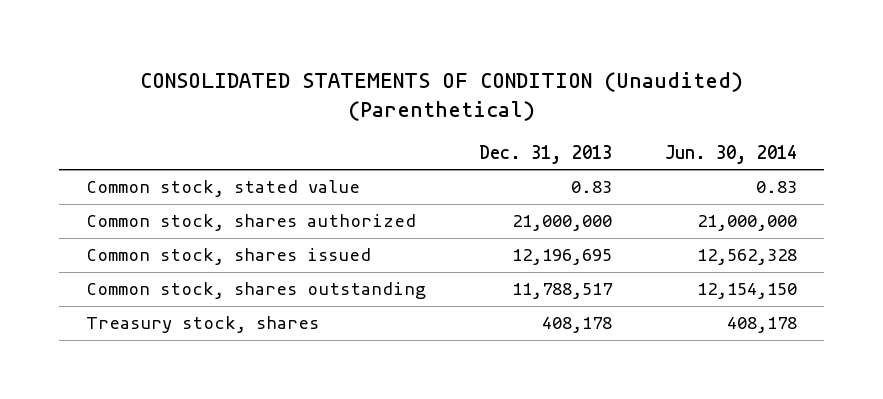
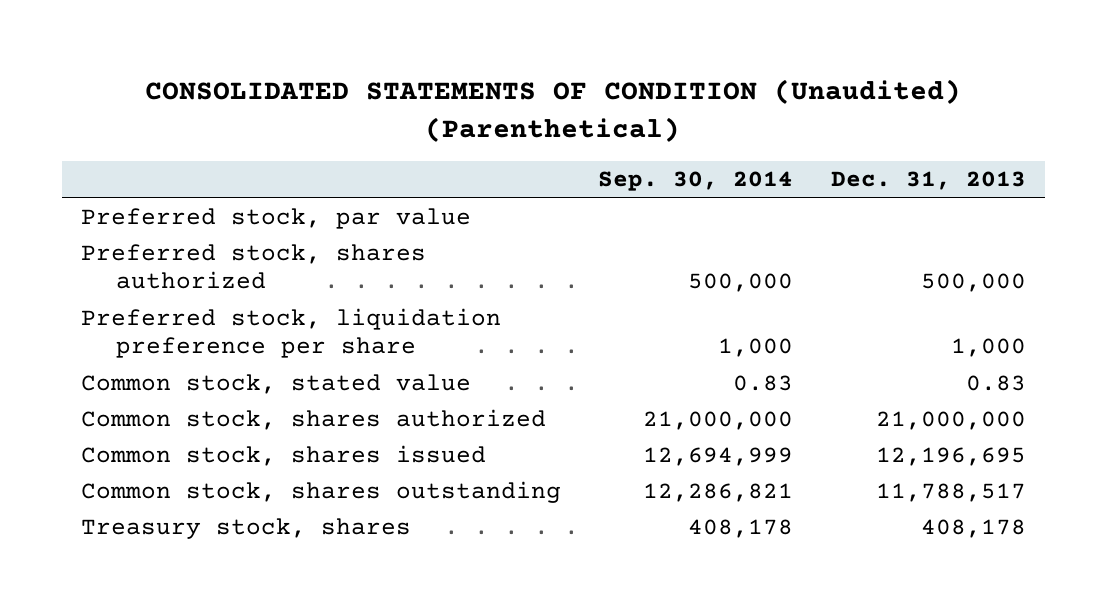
[665,144,798,164] Jun. 30, 2014 -> none
none -> [598,171,794,192] Sep. 30, 2014
none -> [80,208,471,230] Preferred stock, par value
none -> [80,244,426,290] Preferred stock, shares authorized
none -> [80,308,501,359] Preferred stock, liquidation preference per share

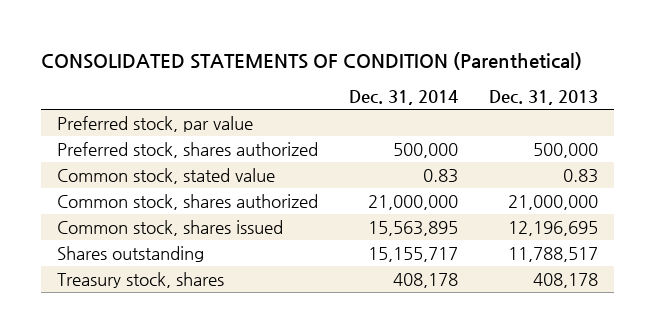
[145,79,962,143] CONSOLIDATED STATEMENTS OF CONDITION (Unaudited) (Parenthetical) -> [41,51,583,70] CONSOLIDATED STATEMENTS OF CONDITION (Parenthetical)
[598,171,794,192] Sep. 30, 2014 -> none
none -> [349,89,459,105] Dec. 31, 2014
[80,308,501,359] Preferred stock, liquidation preference per share -> none
[80,481,561,504] Common stock, shares outstanding -> [57,245,205,262] Shares outstanding

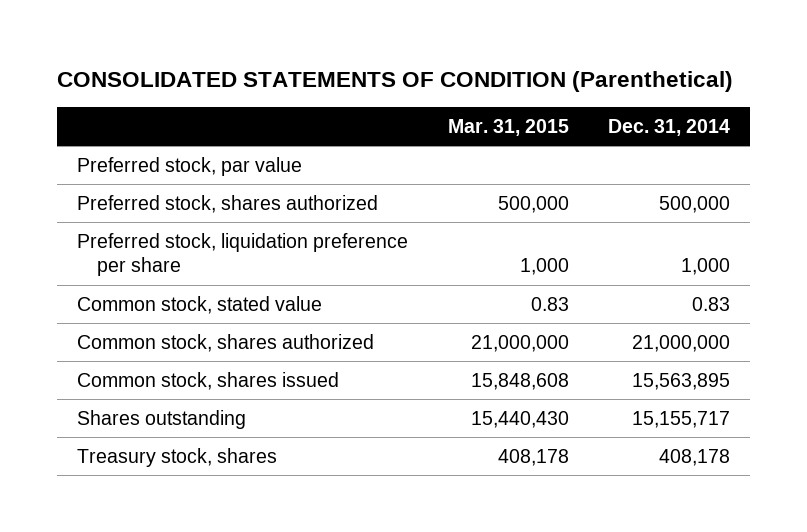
[489,89,599,105] Dec. 31, 2013 -> none
none -> [447,118,569,136] Mar. 31, 2015
none -> [76,232,408,277] Preferred stock, liquidation preference per share

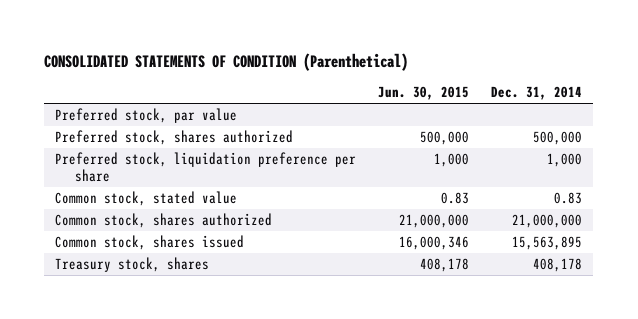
[447,118,569,136] Mar. 31, 2015 -> none
none -> [378,86,470,101] Jun. 30, 2015
[76,409,246,429] Shares outstanding -> none

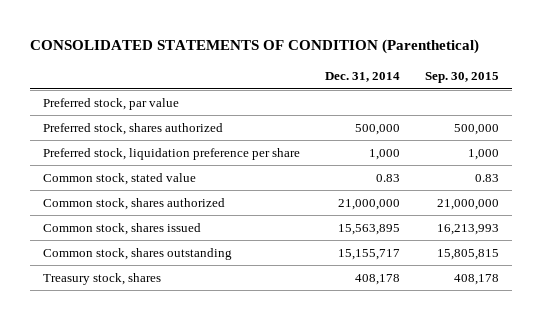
[378,86,470,101] Jun. 30, 2015 -> none
none -> [425,72,500,84] Sep. 30, 2015
none -> [42,247,232,260] Common stock, shares outstanding

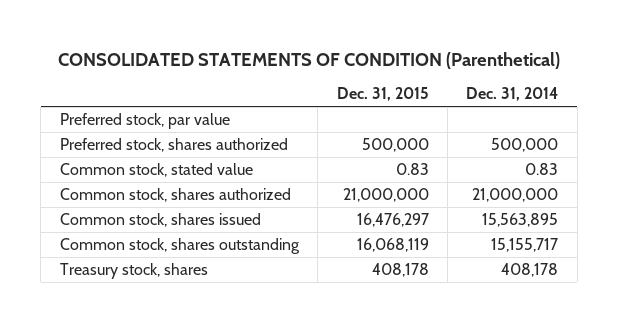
[425,72,500,84] Sep. 30, 2015 -> none
none -> [336,87,429,102] Dec. 31, 2015
[42,147,300,160] Preferred stock, liquidation preference per share -> none

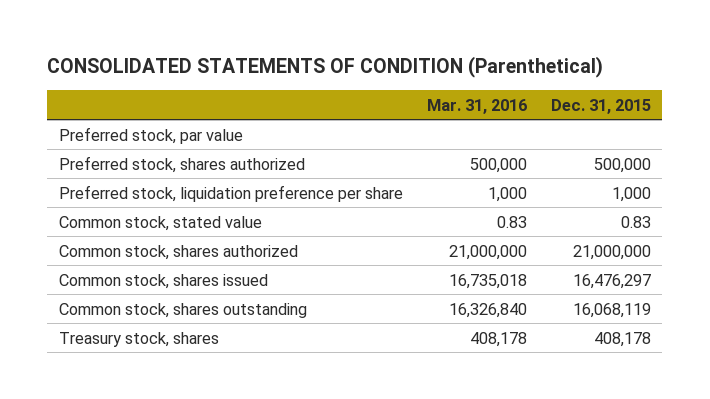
[466,87,559,102] Dec. 31, 2014 -> none
none -> [426,98,527,114] Mar. 31, 2016
none -> [59,184,404,202] Preferred stock, liquidation preference per share

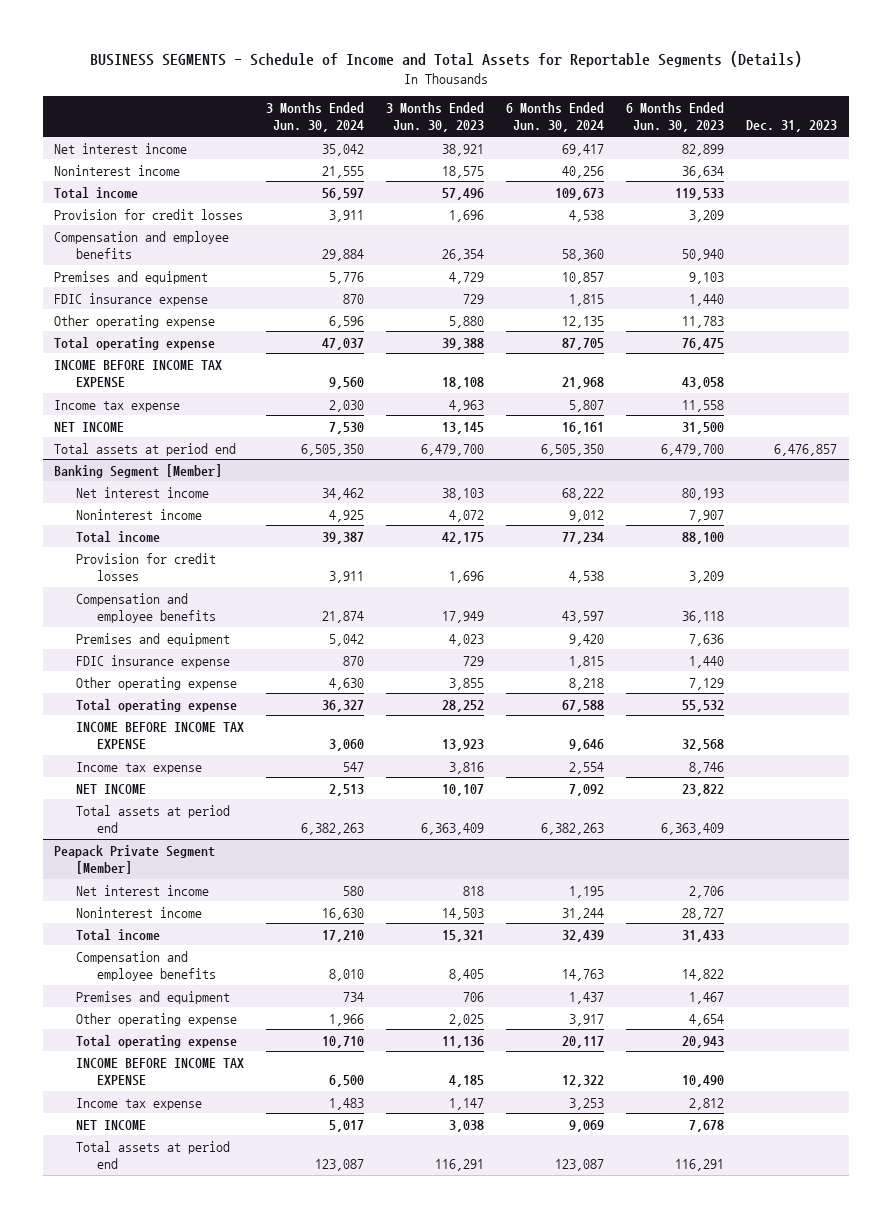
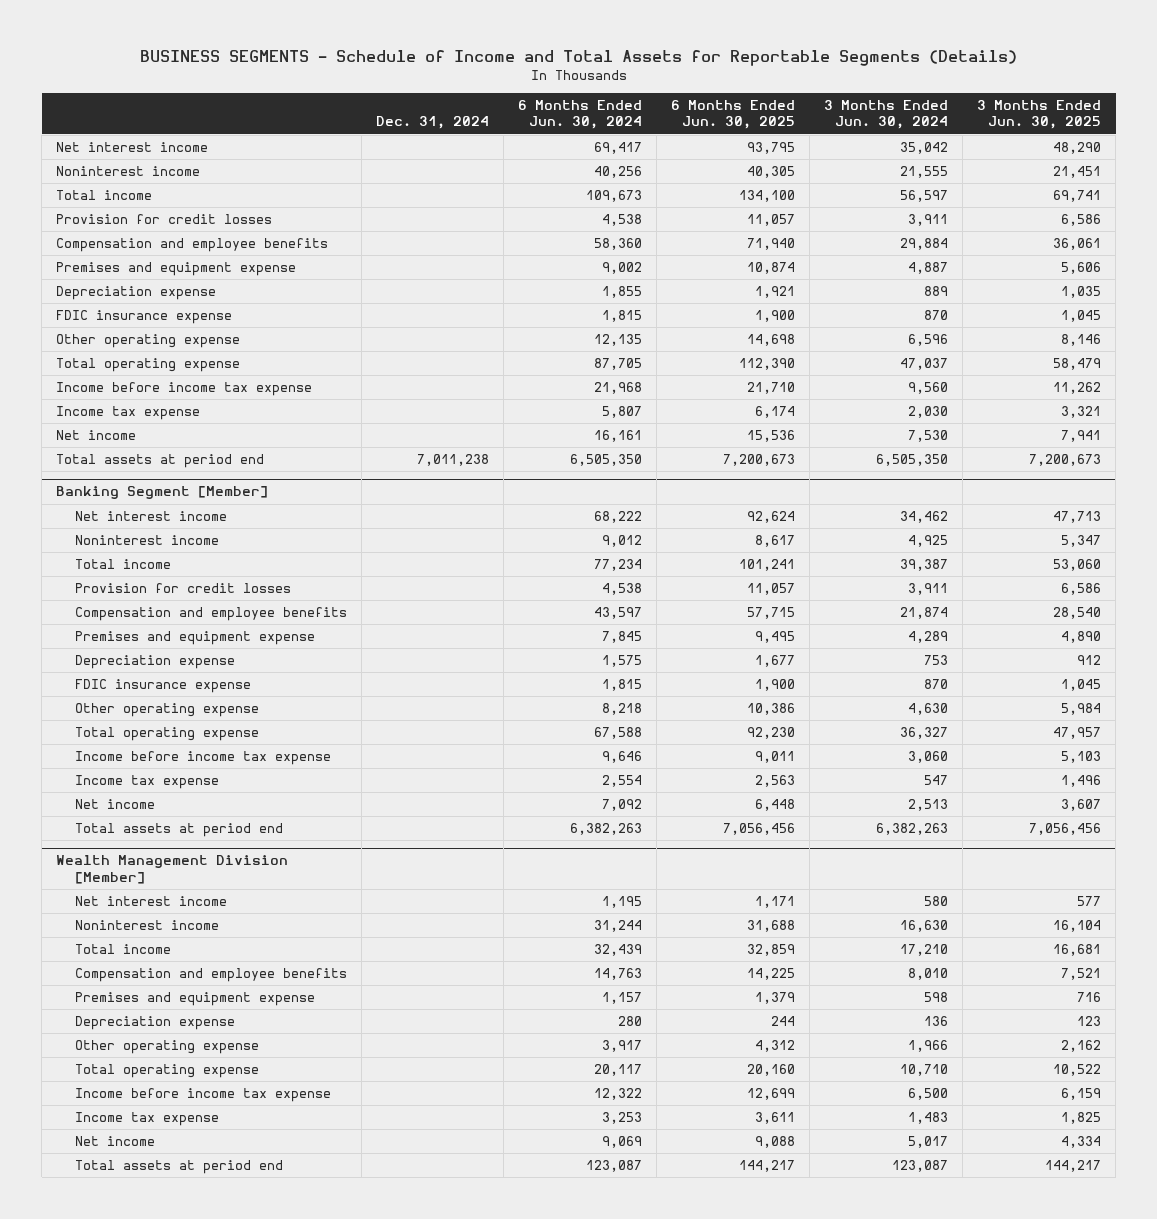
[385,101,484,133] 3 Months Ended Jun. 30, 2023 -> none
[626,101,725,133] 6 Months Ended Jun. 30, 2023 -> none
[746,120,838,133] Dec. 31, 2023 -> none
none -> [376,116,490,130] Dec. 31, 2024
none -> [671,99,796,130] 6 Months Ended Jun. 30, 2025
none -> [977,99,1102,130] 3 Months Ended Jun. 30, 2025
[53,270,208,284] Premises and equipment -> [56,262,297,277] Premises and equipment expense
[328,271,364,284] 5,776 -> [908,262,949,275] 4,887
[562,271,605,284] 10,857 -> [602,262,643,275] 9,002
none -> [56,286,217,301] Depreciation expense
[53,359,222,388] INCOME BEFORE INCOME TAX EXPENSE -> [56,382,313,397] Income before income tax expense
[53,421,124,432] NET INCOME -> [56,430,137,441] Net income
[75,632,230,646] Premises and equipment -> [75,631,316,646] Premises and equipment expense
[328,633,364,646] 5,042 -> [908,631,949,644] 4,289
[569,633,605,646] 9,420 -> [602,631,643,644] 7,845
none -> [75,655,236,670] Depreciation expense
[75,721,244,750] INCOME BEFORE INCOME TAX EXPENSE -> [75,751,332,766] Income before income tax expense
[75,783,146,794] NET INCOME -> [75,799,156,810] Net income
[53,844,215,874] Peapack Private Segment [Member] -> none
none -> [56,855,289,885] Wealth Management Division [Member]
[75,990,230,1004] Premises and equipment -> [75,992,316,1007] Premises and equipment expense
[342,991,364,1002] 734 -> [924,992,949,1003] 598
[569,991,605,1004] 1,437 -> [602,992,643,1005] 1,157
none -> [75,1016,236,1031] Depreciation expense
[75,1057,244,1086] INCOME BEFORE INCOME TAX EXPENSE -> [75,1088,332,1103] Income before income tax expense
[75,1119,146,1130] NET INCOME -> [75,1136,156,1147] Net income

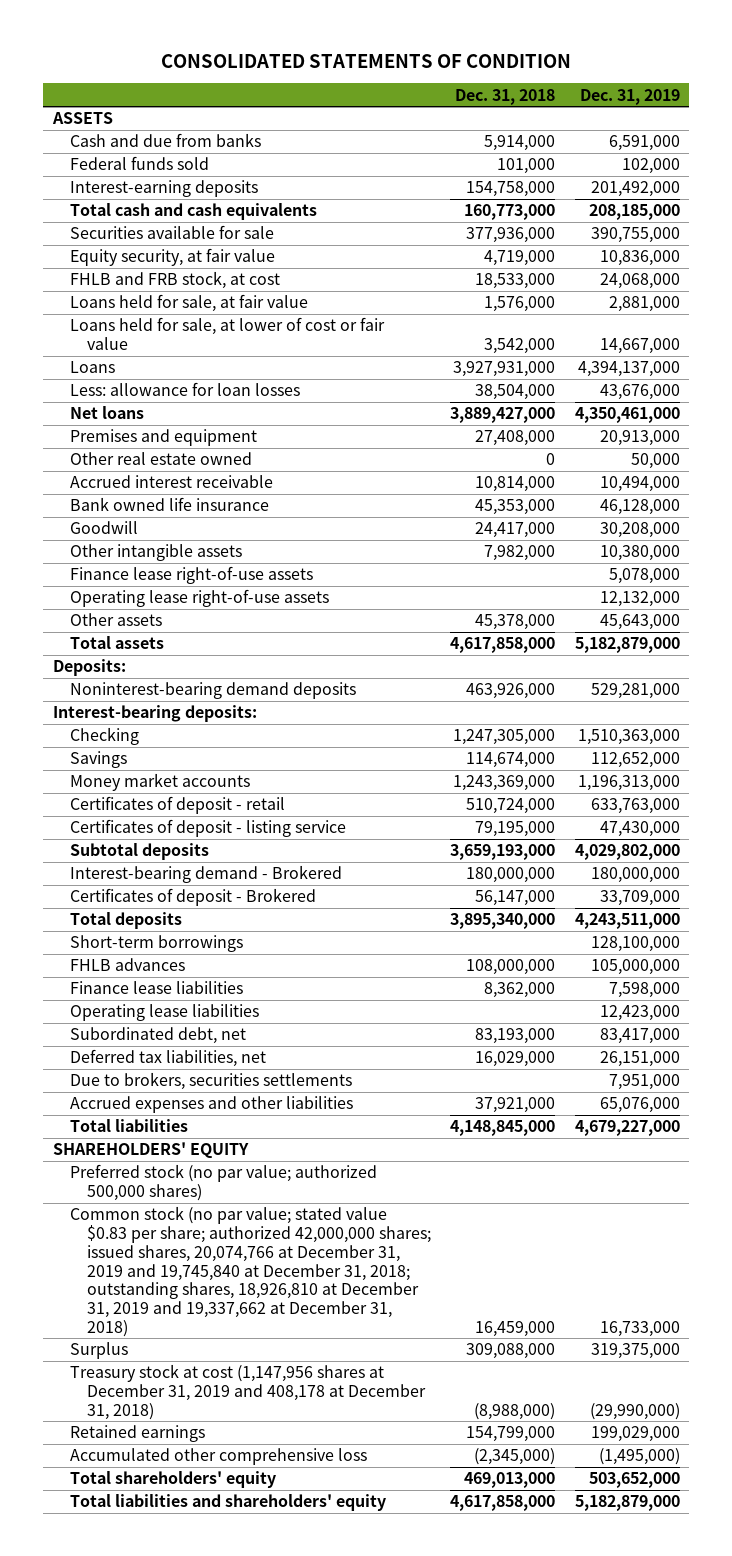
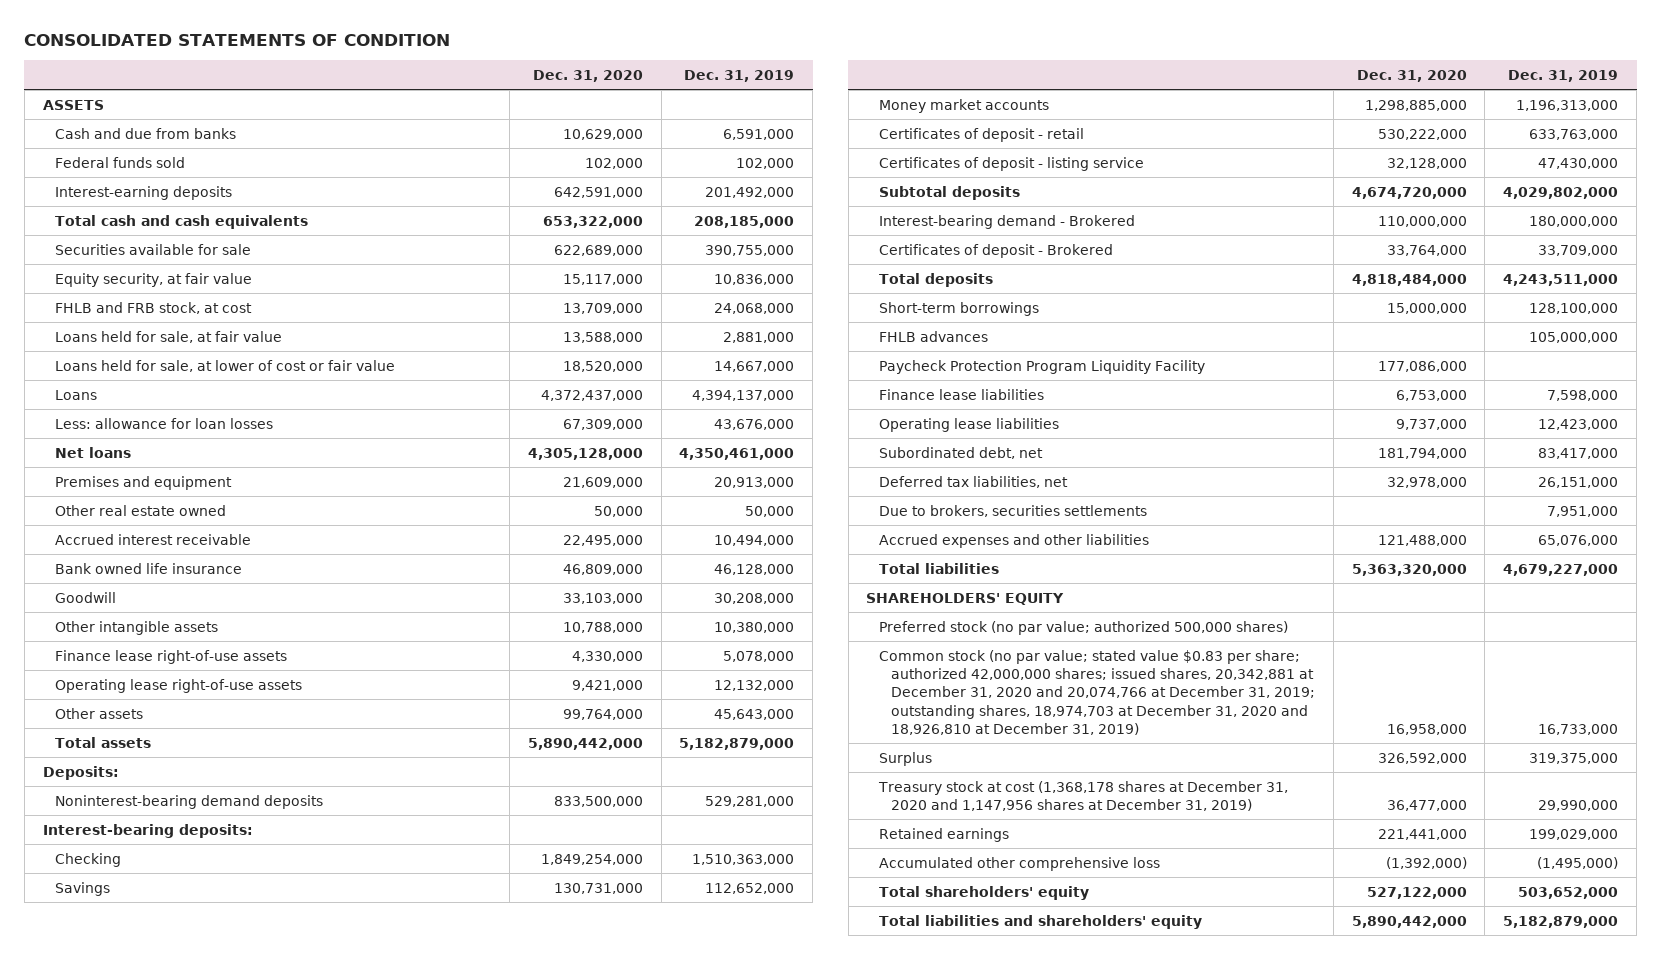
[455,88,556,105] Dec. 31, 2018 -> none
none -> [532,69,643,82] Dec. 31, 2020
none -> [878,359,1205,374] Paycheck Protection Program Liquidity Facility
[69,1206,431,1337] Common stock (no par value; stated value $0.83 per share; authorized 42,000,000 shares; issued shares, 20,074,766 at December 31, 2019 and 19,745,840 at December 31, 2018; outstanding shares, 18,926,810 at December 31, 2019 and 19,337,662 at December 31, 2018) -> [878,649,1315,736] Common stock (no par value; stated value $0.83 per share; authorized 42,000,000 shares; issued shares, 20,342,881 at December 31, 2020 and 20,074,766 at December 31, 2019; outstanding shares, 18,974,703 at December 31, 2020 and 18,926,810 at December 31, 2019)
[69,1364,426,1420] Treasury stock at cost (1,147,956 shares at December 31, 2019 and 408,178 at December 31, 2018) -> [877,780,1288,811] Treasury stock at cost (1,368,178 shares at December 31, 2020 and 1,147,956 shares at December 31, 2019)
[589,1402,680,1420] (29,990,000) -> [1538,799,1619,811] 29,990,000

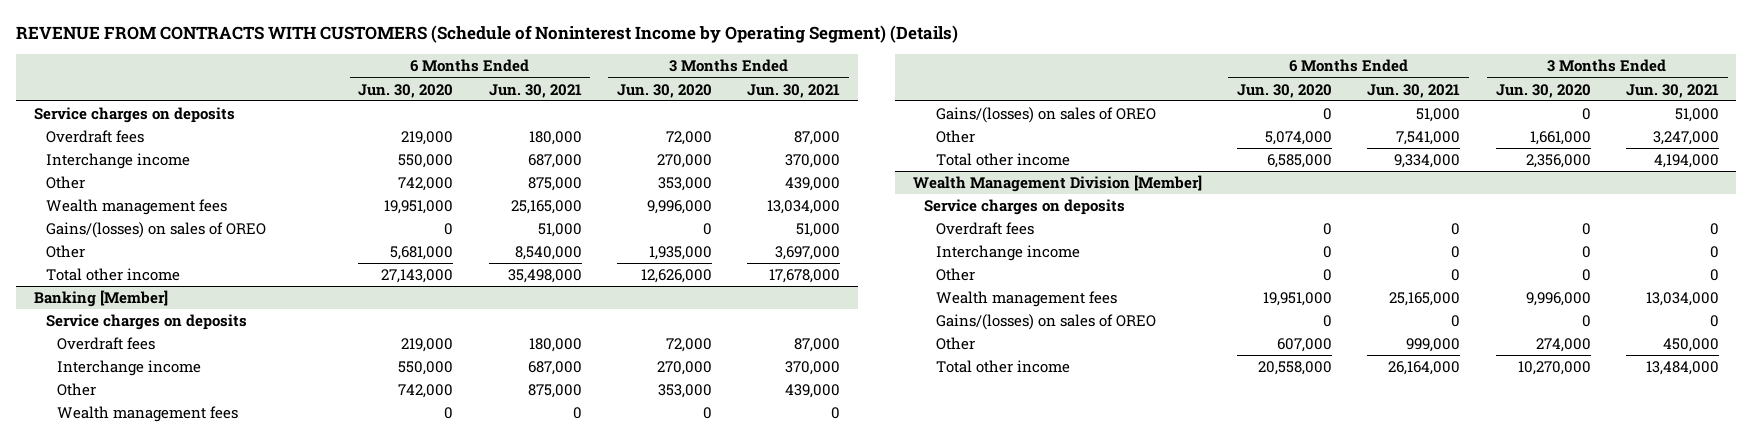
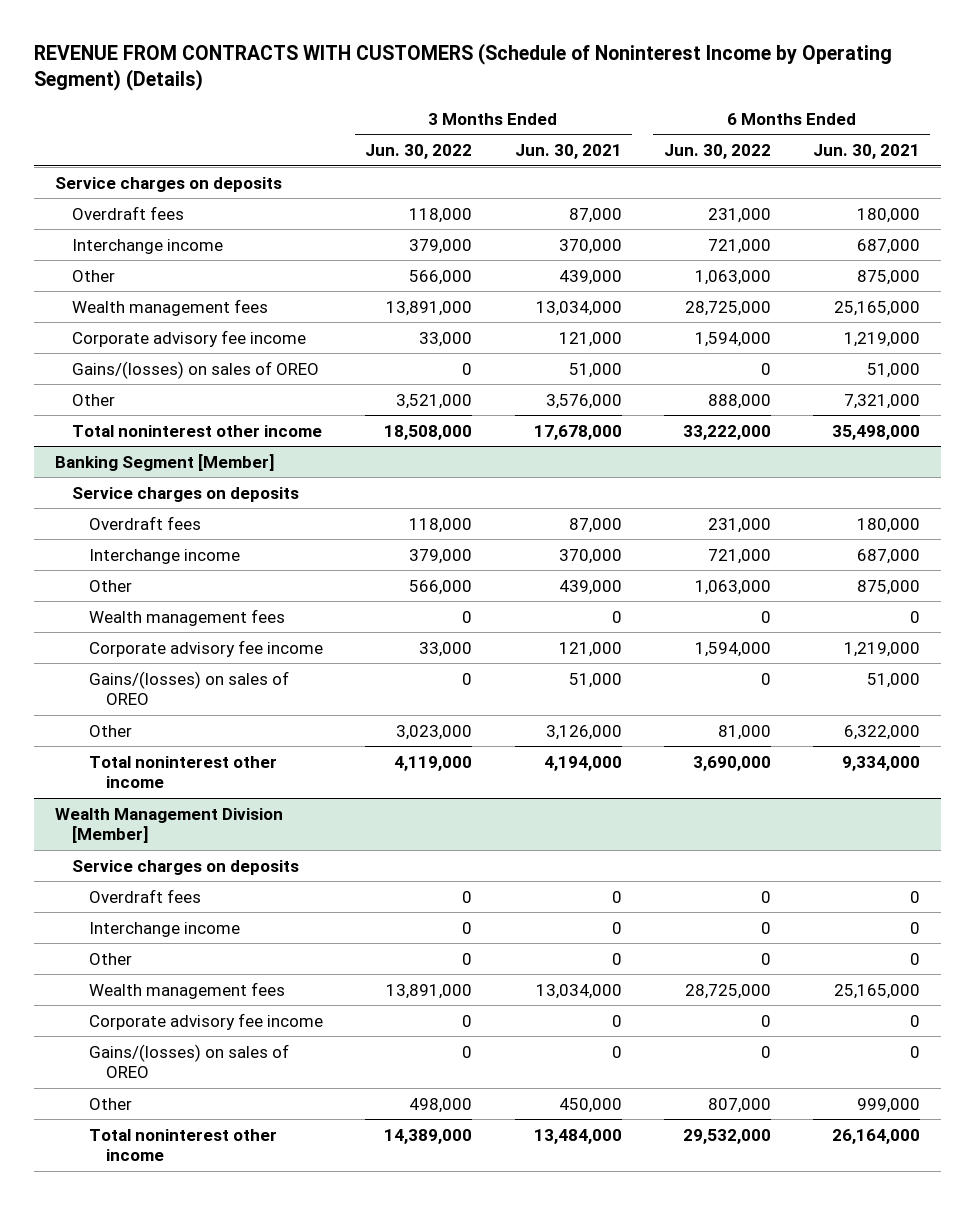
[358,83,454,98] Jun. 30, 2020 -> none
[616,83,712,98] Jun. 30, 2020 -> none
none -> [365,144,473,160] Jun. 30, 2022
none -> [663,144,771,160] Jun. 30, 2022
none -> [72,329,307,347] Corporate advisory fee income
[514,246,582,261] 8,540,000 -> [843,393,920,409] 7,321,000
[775,246,841,261] 3,697,000 -> [545,393,622,409] 3,576,000
[45,268,180,282] Total other income -> [72,424,323,437] Total noninterest other income
[34,290,169,308] Banking [Member] -> [55,453,275,471] Banking Segment [Member]
none -> [89,639,324,657] Corporate advisory fee income
[1396,131,1461,146] 7,541,000 -> [843,724,920,740] 6,322,000
[1652,131,1719,146] 3,247,000 -> [545,724,622,740] 3,126,000
[935,153,1070,167] Total other income -> [89,755,278,789] Total noninterest other income
none -> [89,1012,324,1030] Corporate advisory fee income
[935,360,1070,374] Total other income -> [89,1128,278,1162] Total noninterest other income

